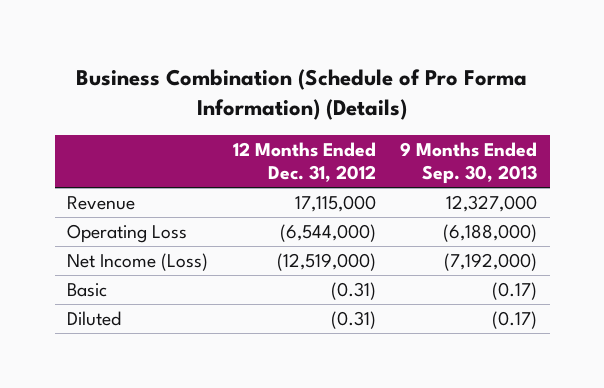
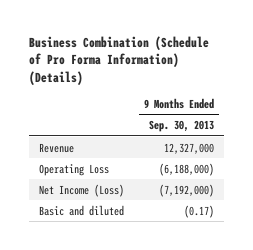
[232,142,376,183] 12 Months Ended Dec. 31, 2012 -> none
[66,283,107,298] Basic -> none
[66,311,121,327] Diluted -> none
none -> [38,204,124,216] Basic and diluted

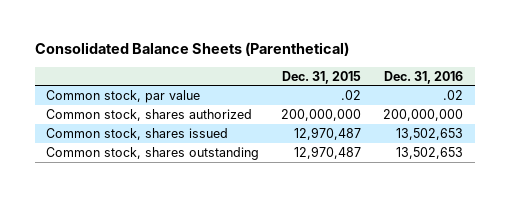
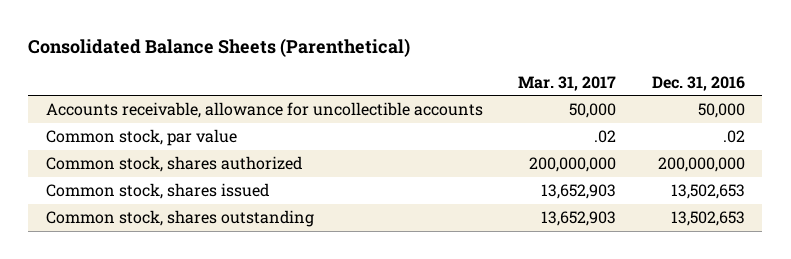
[282,70,362,84] Dec. 31, 2015 -> none
none -> [518,75,617,91] Mar. 31, 2017
none -> [45,102,483,119] Accounts receivable, allowance for uncollectible accounts

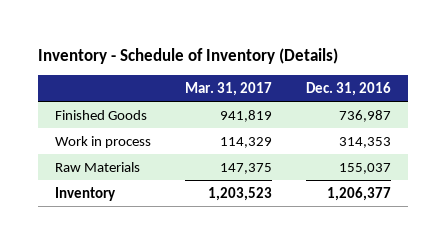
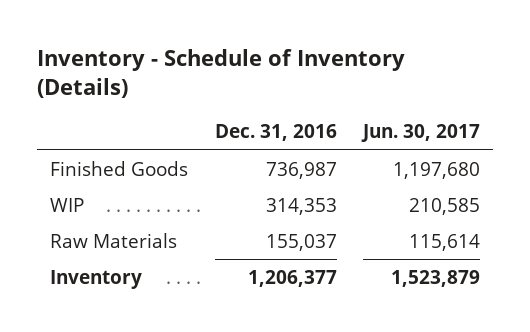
[185,81,273,96] Mar. 31, 2017 -> none
none -> [360,124,480,143] Jun. 30, 2017
[54,135,151,148] Work in process -> [50,197,85,212] WIP

